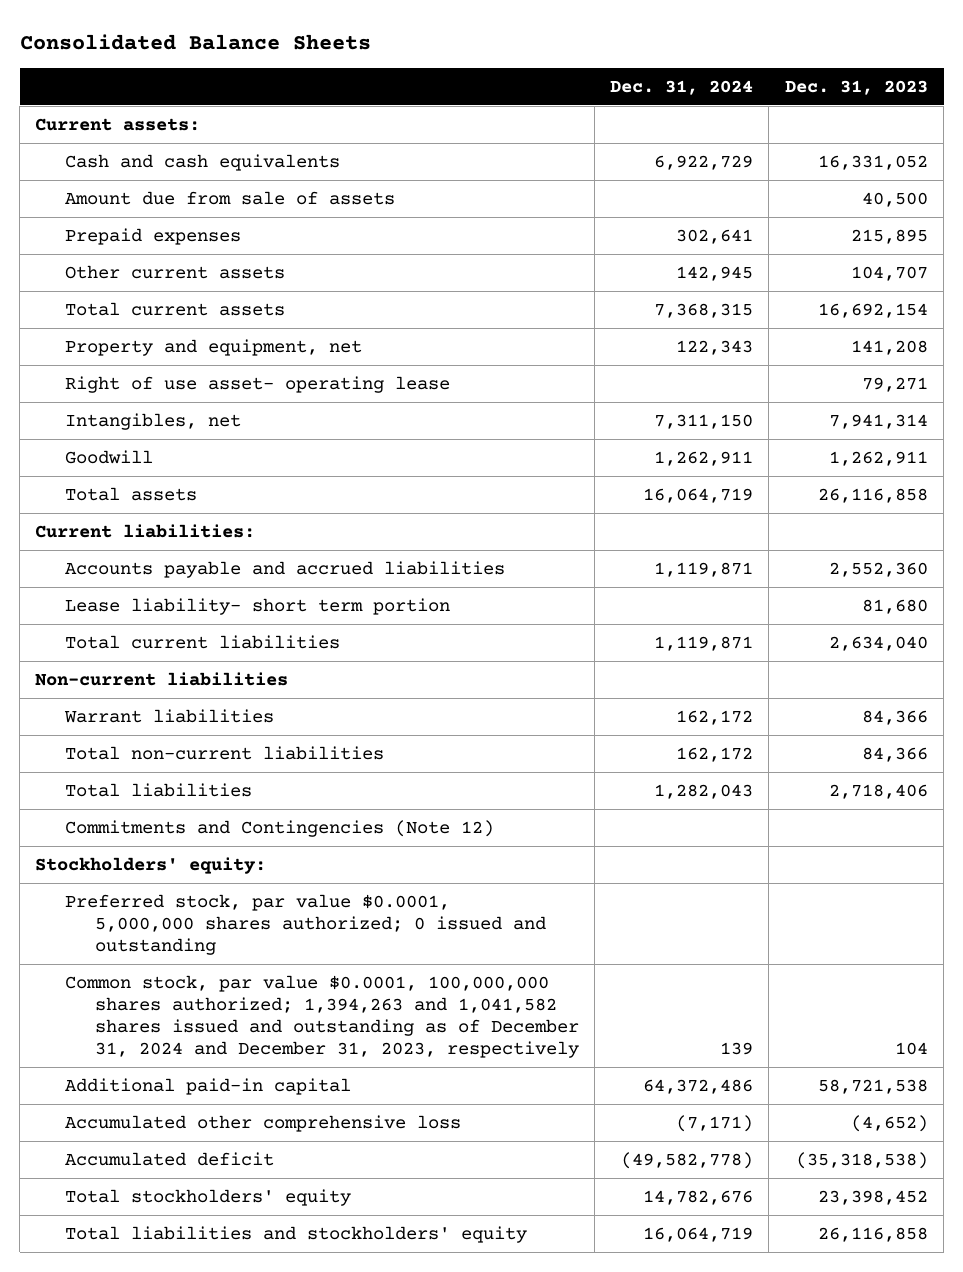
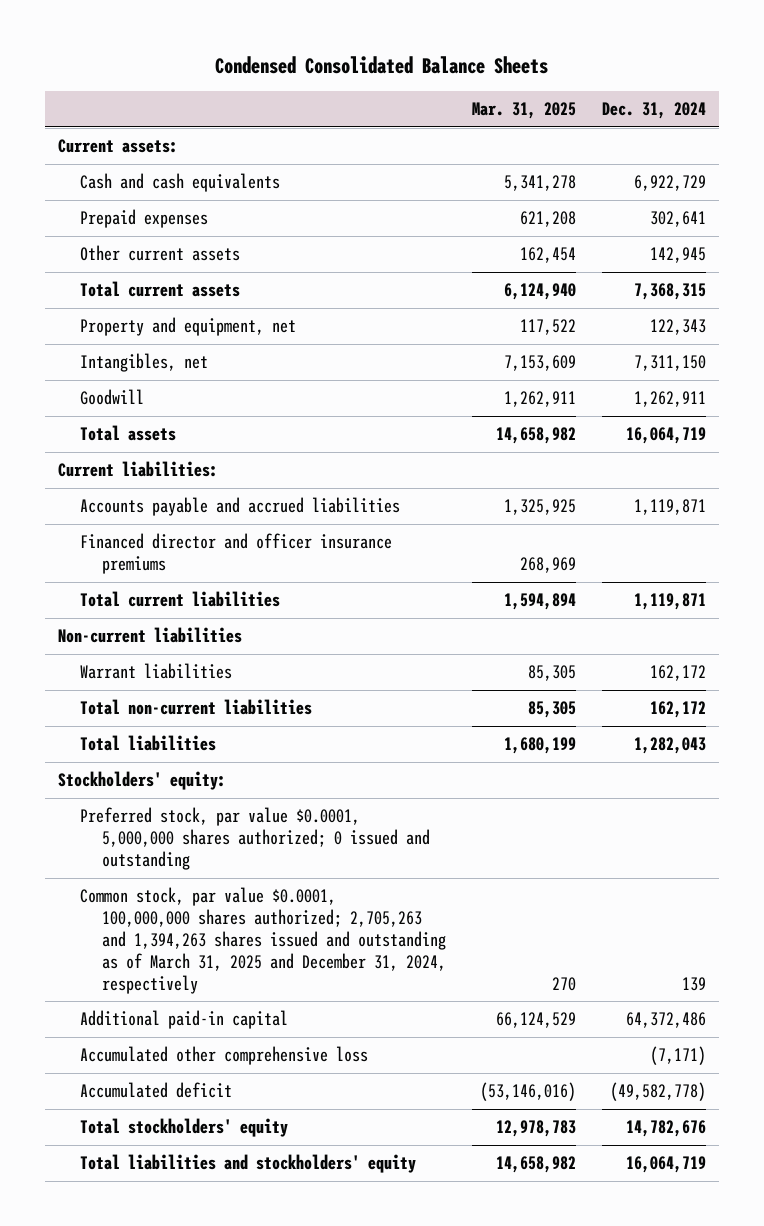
[19,34,371,51] Consolidated Balance Sheets -> [215,56,549,75] Condensed Consolidated Balance Sheets
[784,80,928,96] Dec. 31, 2023 -> none
none -> [472,102,577,120] Mar. 31, 2025
[64,190,395,205] Amount due from sale of assets -> none
[64,375,450,393] Right of use asset- operating lease -> none
[64,597,450,615] Lease liability- short term portion -> none
none -> [80,533,393,575] Financed director and officer insurance premiums
[64,819,494,837] Commitments and Contingencies (Note 12) -> none
[64,974,579,1059] Common stock, par value $0.0001, 100,000,000 shares authorized; 1,394,263 and 1,041,582 shares issued and outstanding as of December 31, 2024 and December 31, 2023, respectively -> [80,887,447,994] Common stock, par value $0.0001, 100,000,000 shares authorized; 2,705,263 and 1,394,263 shares issued and outstanding as of March 31, 2025 and December 31, 2024, respectively

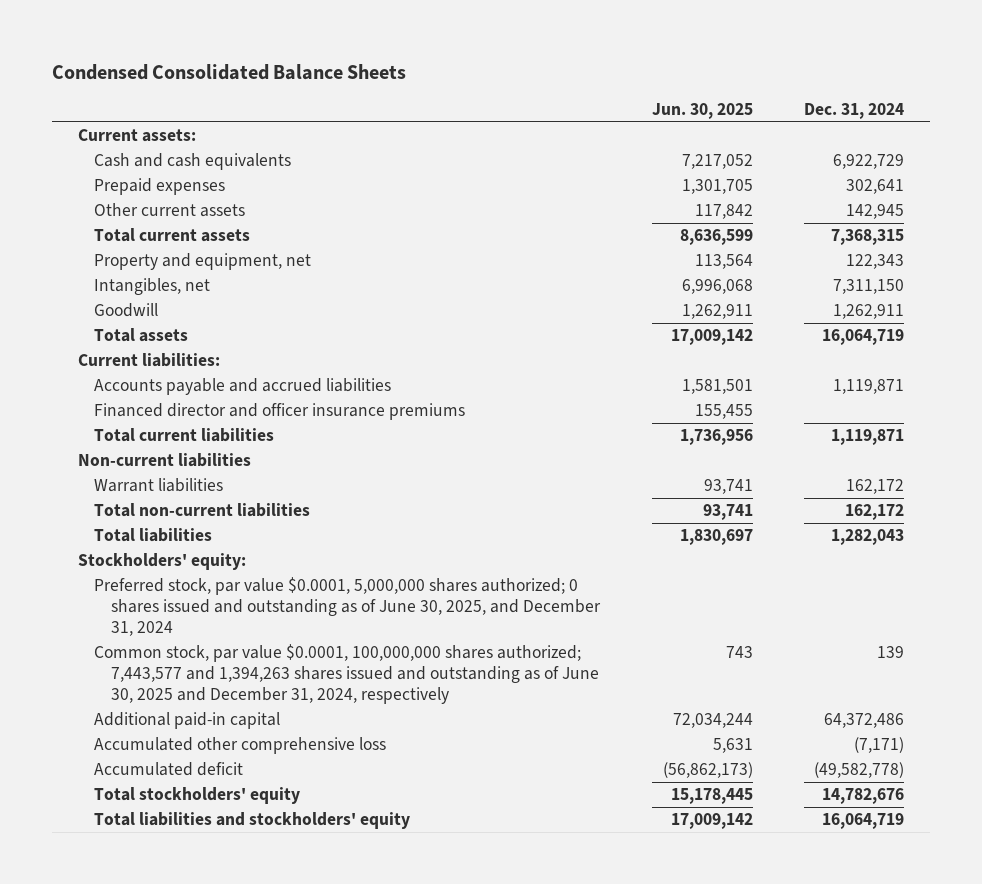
[472,102,577,120] Mar. 31, 2025 -> none
none -> [651,102,753,119] Jun. 30, 2025
[80,807,431,871] Preferred stock, par value $0.0001, 5,000,000 shares authorized; 0 issued and outstanding -> [94,577,602,636] Preferred stock, par value $0.0001, 5,000,000 shares authorized; 0 shares issued and outstanding as of June 30, 2025, and December 31, 2024
[80,887,447,994] Common stock, par value $0.0001, 100,000,000 shares authorized; 2,705,263 and 1,394,263 shares issued and outstanding as of March 31, 2025 and December 31, 2024, respectively -> [94,644,600,704] Common stock, par value $0.0001, 100,000,000 shares authorized; 7,443,577 and 1,394,263 shares issued and outstanding as of June 30, 2025 and December 31, 2024, respectively

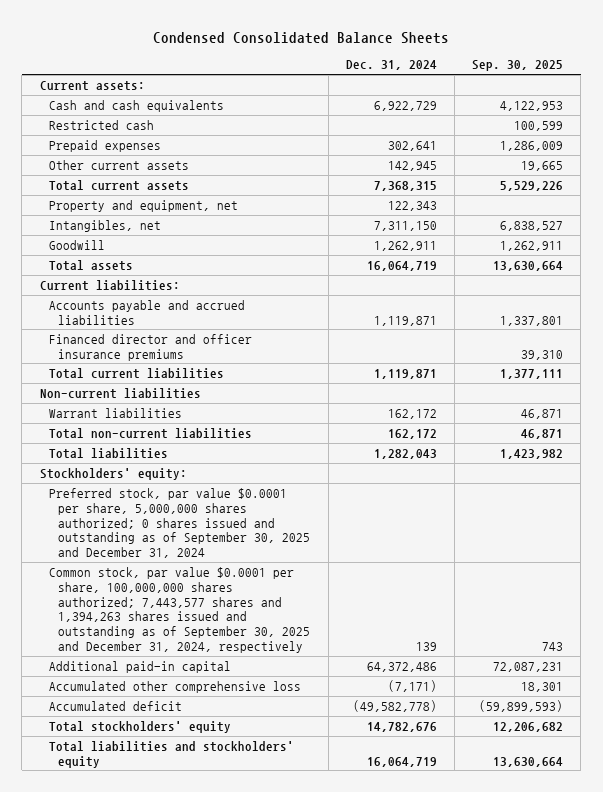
[651,102,753,119] Jun. 30, 2025 -> none
none -> [471,60,563,72] Sep. 30, 2025
none -> [48,119,154,130] Restricted cash
[94,577,602,636] Preferred stock, par value $0.0001, 5,000,000 shares authorized; 0 shares issued and outstanding as of June 30, 2025, and December 31, 2024 -> [48,487,311,559] Preferred stock, par value $0.0001 per share, 5,000,000 shares authorized; 0 shares issued and outstanding as of September 30, 2025 and December 31, 2024
[94,644,600,704] Common stock, par value $0.0001, 100,000,000 shares authorized; 7,443,577 and 1,394,263 shares issued and outstanding as of June 30, 2025 and December 31, 2024, respectively -> [48,566,311,654] Common stock, par value $0.0001 per share, 100,000,000 shares authorized; 7,443,577 shares and 1,394,263 shares issued and outstanding as of September 30, 2025 and December 31, 2024, respectively

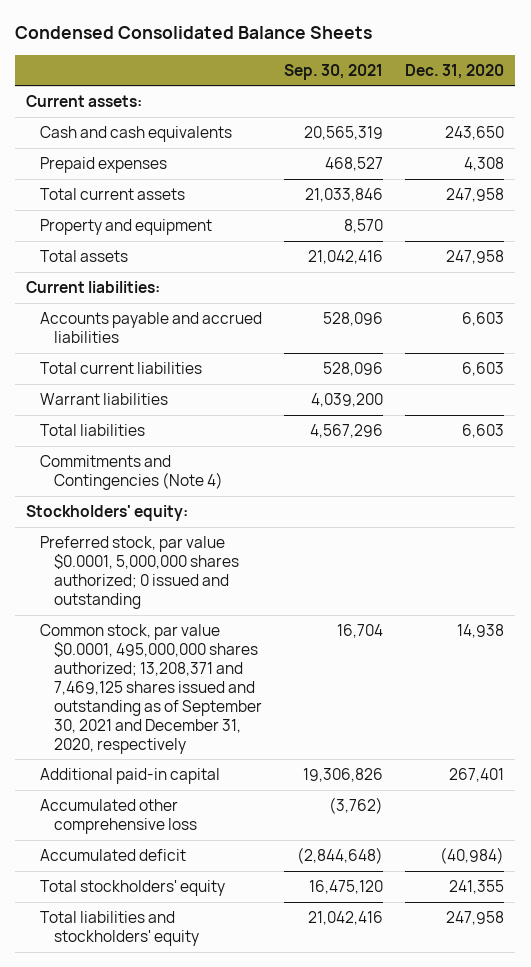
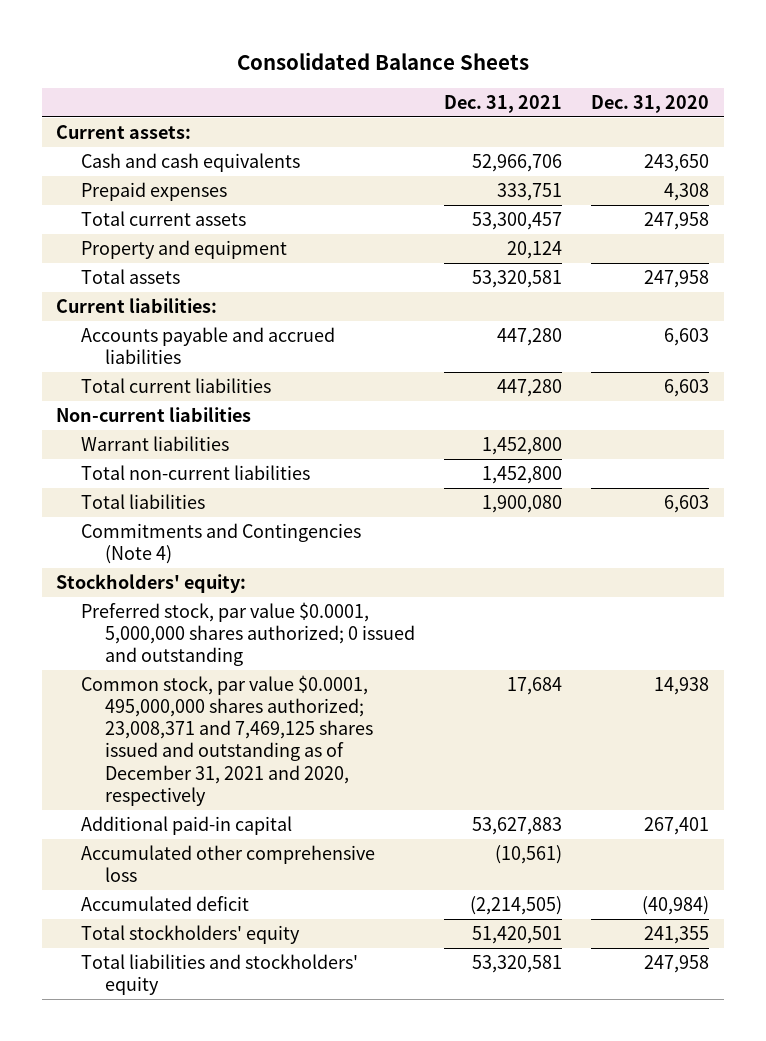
[15,26,373,40] Condensed Consolidated Balance Sheets -> [236,51,529,70] Consolidated Balance Sheets
[284,63,384,80] Sep. 30, 2021 -> none
none -> [444,94,563,113] Dec. 31, 2021
none -> [56,406,252,422] Non-current liabilities
none -> [80,464,310,480] Total non-current liabilities
[40,623,263,754] Common stock, par value $0.0001, 495,000,000 shares authorized; 13,208,371 and 7,469,125 shares issued and outstanding as of September 30, 2021 and December 31, 2020, respectively -> [80,674,374,806] Common stock, par value $0.0001, 495,000,000 shares authorized; 23,008,371 and 7,469,125 shares issued and outstanding as of December 31, 2021 and 2020, respectively

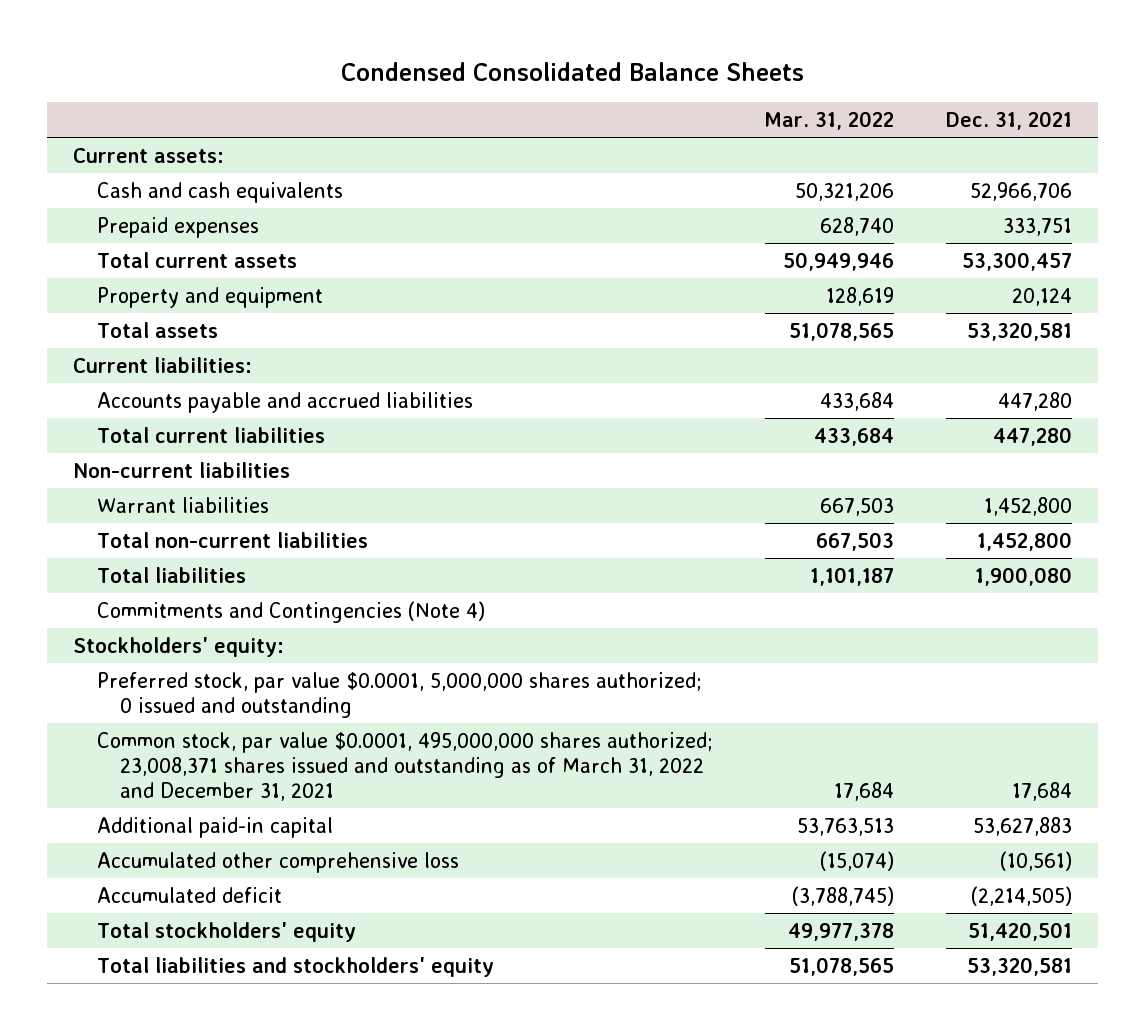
[236,51,529,70] Consolidated Balance Sheets -> [340,61,804,81] Condensed Consolidated Balance Sheets
[591,94,710,113] Dec. 31, 2020 -> none
none -> [764,111,895,131] Mar. 31, 2022
[80,674,374,806] Common stock, par value $0.0001, 495,000,000 shares authorized; 23,008,371 and 7,469,125 shares issued and outstanding as of December 31, 2021 and 2020, respectively -> [96,731,713,801] Common stock, par value $0.0001, 495,000,000 shares authorized; 23,008,371 shares issued and outstanding as of March 31, 2022 and December 31, 2021

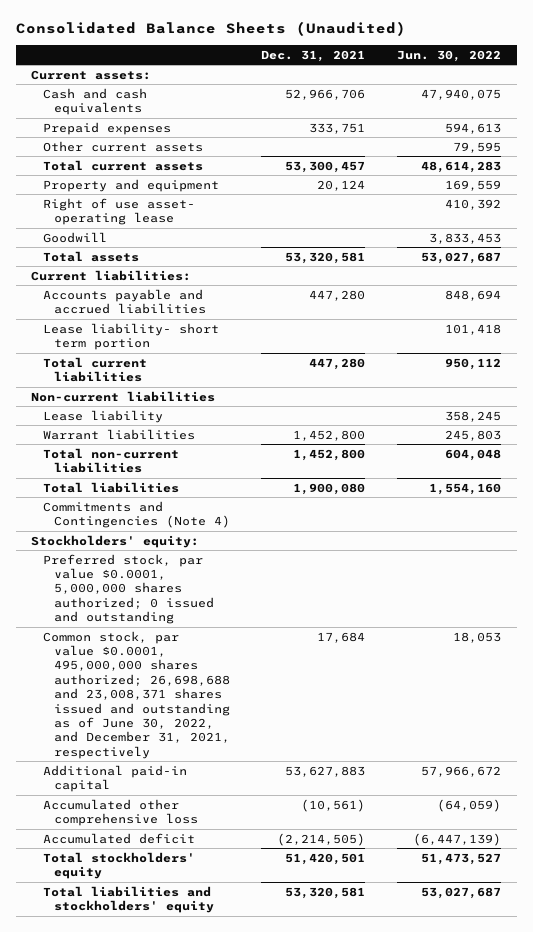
[340,61,804,81] Condensed Consolidated Balance Sheets -> [15,21,406,37] Consolidated Balance Sheets (Unaudited)
[764,111,895,131] Mar. 31, 2022 -> none
none -> [397,49,502,62] Jun. 30, 2022
none -> [42,140,203,152] Other current assets
none -> [42,197,195,225] Right of use asset- operating lease
none -> [42,231,107,243] Goodwill
none -> [42,322,219,350] Lease liability- short term portion
none -> [42,409,163,423] Lease liability
[96,731,713,801] Common stock, par value $0.0001, 495,000,000 shares authorized; 23,008,371 shares issued and outstanding as of March 31, 2022 and December 31, 2021 -> [42,630,230,759] Common stock, par value $0.0001, 495,000,000 shares authorized; 26,698,688 and 23,008,371 shares issued and outstanding as of June 30, 2022, and December 31, 2021, respectively

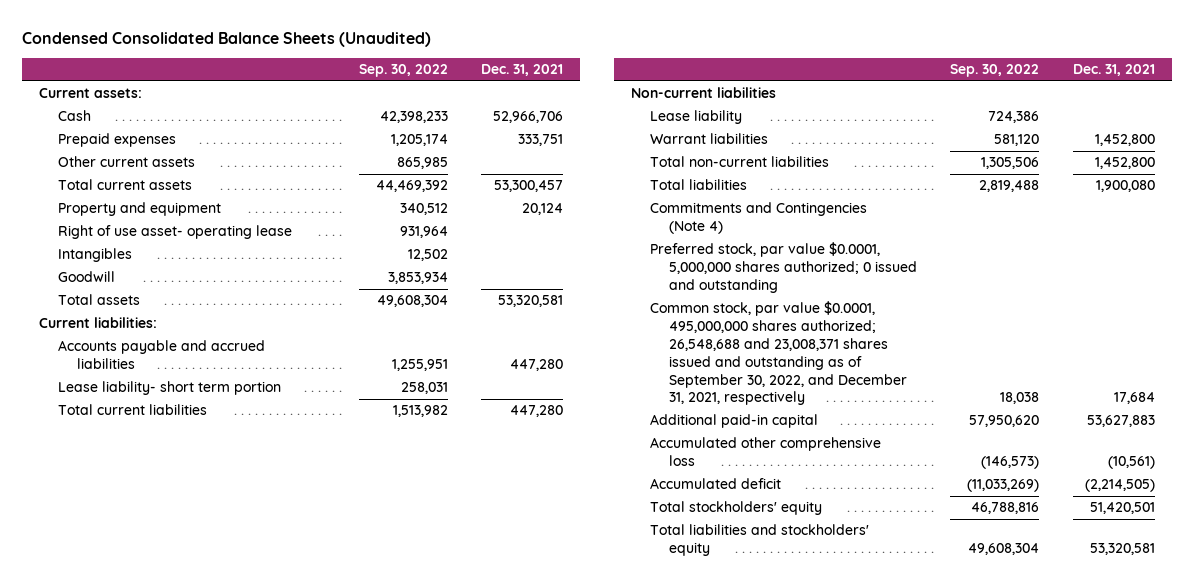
[15,21,406,37] Consolidated Balance Sheets (Unaudited) -> [22,31,432,47] Condensed Consolidated Balance Sheets (Unaudited)
[397,49,502,62] Jun. 30, 2022 -> none
none -> [358,64,448,78] Sep. 30, 2022
[42,87,147,115] Cash and cash equivalents -> [58,110,92,122] Cash
none -> [58,248,133,263] Intangibles
[31,534,200,548] Stockholders' equity: -> none
[42,630,230,759] Common stock, par value $0.0001, 495,000,000 shares authorized; 26,698,688 and 23,008,371 shares issued and outstanding as of June 30, 2022, and December 31, 2021, respectively -> [649,301,907,406] Common stock, par value $0.0001, 495,000,000 shares authorized; 26,548,688 and 23,008,371 shares issued and outstanding as of September 30, 2022, and December 31, 2021, respectively

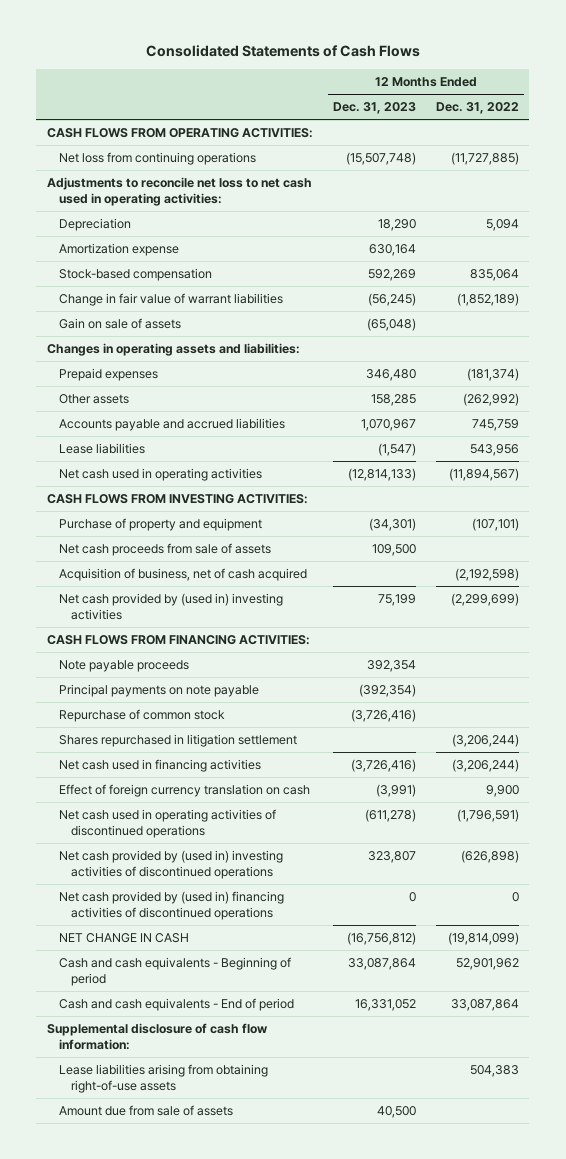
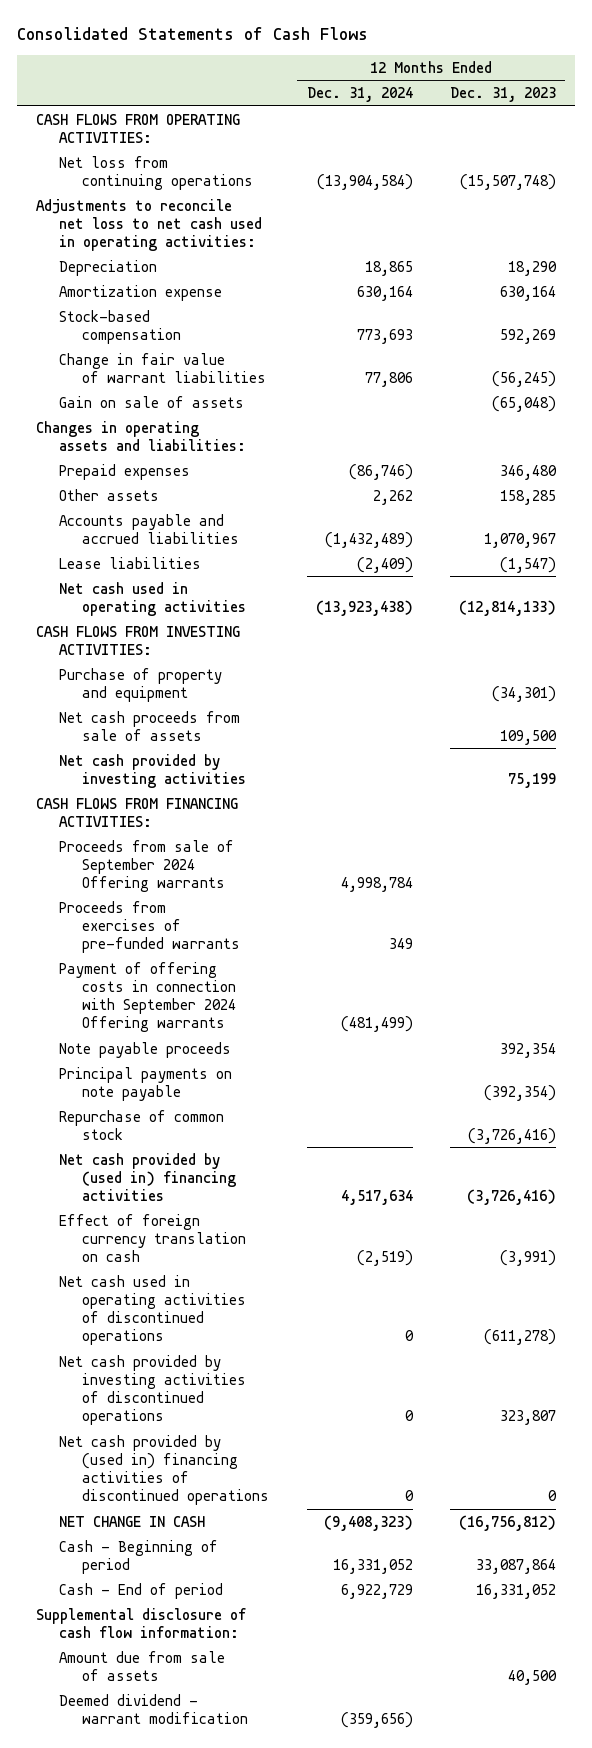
[436,102,520,115] Dec. 31, 2022 -> none
none -> [306,87,413,103] Dec. 31, 2024
[59,568,308,582] Acquisition of business, net of cash acquired -> none
[59,593,284,620] Net cash provided by (used in) investing activities -> [58,753,247,788] Net cash provided by investing activities
none -> [58,839,234,892] Proceeds from sale of September 2024 Offering warrants
none -> [58,900,241,953] Proceeds from exercises of pre-funded warrants
none -> [58,961,237,1033] Payment of offering costs in connection with September 2024 Offering warrants
[59,734,298,748] Shares repurchased in litigation settlement -> none
[59,759,262,773] Net cash used in financing activities -> [58,1152,237,1201] Net cash provided by (used in) financing activities
[59,850,284,879] Net cash provided by (used in) investing activities of discontinued operations -> [58,1354,247,1426] Net cash provided by investing activities of discontinued operations
[59,957,292,986] Cash and cash equivalents - Beginning of period -> [58,1539,218,1574] Cash - Beginning of period
[59,998,295,1012] Cash and cash equivalents - End of period -> [58,1582,223,1599] Cash - End of period
[59,1064,269,1093] Lease liabilities arising from obtaining right-of-use assets -> none
none -> [58,1693,249,1724] Deemed dividend - warrant modification

